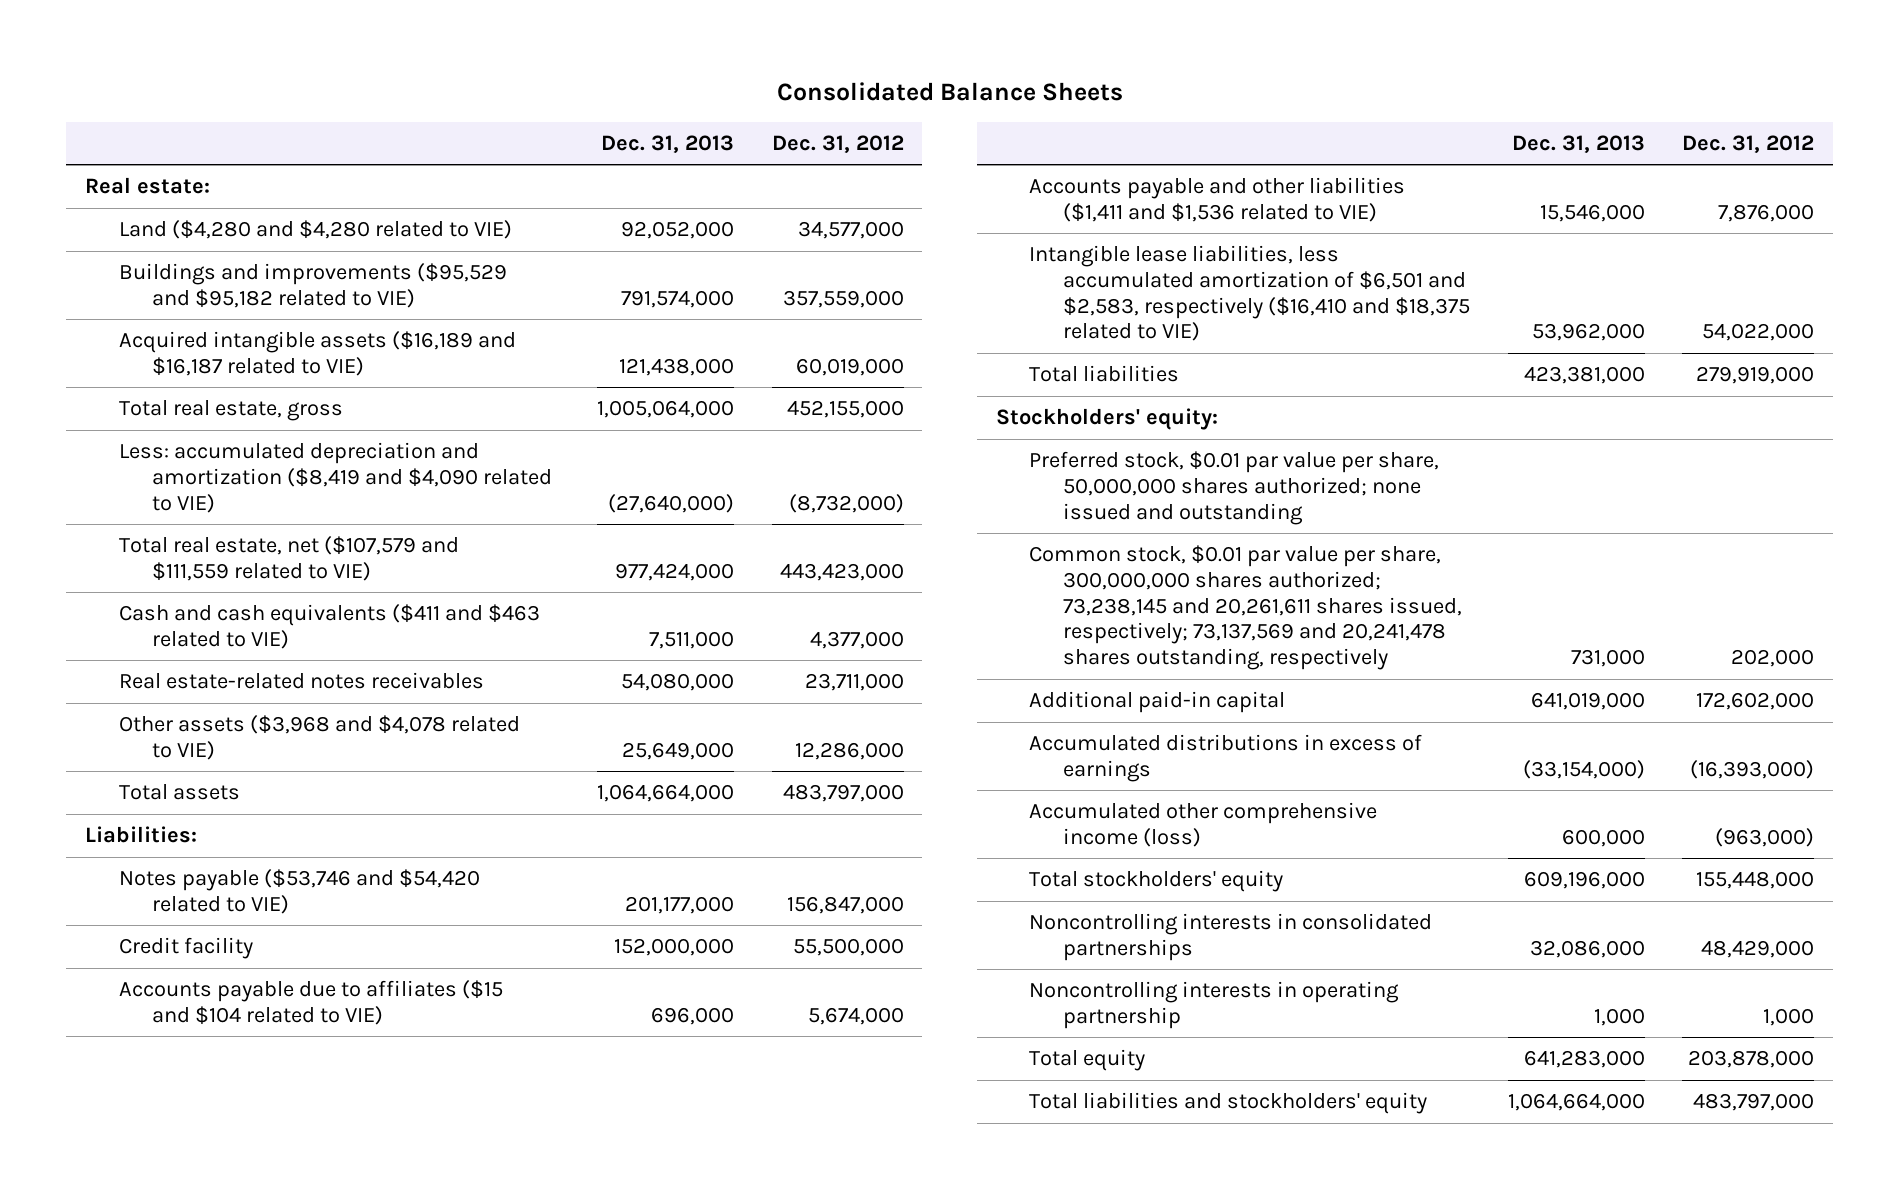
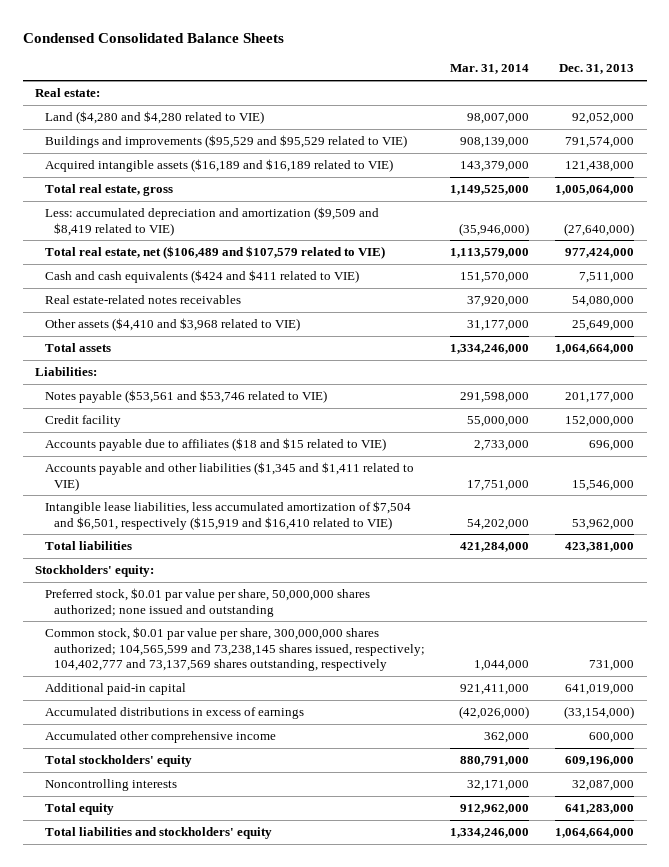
[776,81,1123,101] Consolidated Balance Sheets -> [22,33,284,44] Condensed Consolidated Balance Sheets
[771,134,904,153] Dec. 31, 2012 -> none
none -> [450,64,530,75] Mar. 31, 2014
[118,263,507,308] Buildings and improvements ($95,529 and $95,182 related to VIE) -> [44,135,407,149] Buildings and improvements ($95,529 and $95,529 related to VIE)
[118,331,516,376] Acquired intangible assets ($16,189 and $16,187 related to VIE) -> [44,159,393,173] Acquired intangible assets ($16,189 and $16,189 related to VIE)
[118,442,553,513] Less: accumulated depreciation and amortization ($8,419 and $4,090 related to VIE) -> [44,207,379,236] Less: accumulated depreciation and amortization ($9,509 and $8,419 related to VIE)
[118,536,459,581] Total real estate, net ($107,579 and $111,559 related to VIE) -> [44,246,385,260] Total real estate, net ($106,489 and $107,579 related to VIE)
[118,604,540,649] Cash and cash equivalents ($411 and $463 related to VIE) -> [44,270,359,284] Cash and cash equivalents ($424 and $411 related to VIE)
[118,715,520,760] Other assets ($3,968 and $4,078 related to VIE) -> [44,318,300,332] Other assets ($4,410 and $3,968 related to VIE)
[118,869,480,914] Notes payable ($53,746 and $54,420 related to VIE) -> [44,390,327,404] Notes payable ($53,561 and $53,746 related to VIE)
[118,980,503,1025] Accounts payable due to affiliates ($15 and $104 related to VIE) -> [44,438,386,452] Accounts payable due to affiliates ($18 and $15 related to VIE)
[1029,177,1406,222] Accounts payable and other liabilities ($1,411 and $1,536 related to VIE) -> [44,462,414,491] Accounts payable and other liabilities ($1,345 and $1,411 related to VIE)
[1029,245,1471,342] Intangible lease liabilities, less accumulated amortization of $6,501 and $2,583, respectively ($16,410 and $18,375 related to VIE) -> [44,501,411,530] Intangible lease liabilities, less accumulated amortization of $7,504 and $6,501, respectively ($15,919 and $16,410 related to VIE)
[1029,545,1463,671] Common stock, $0.01 par value per share, 300,000,000 shares authorized; 73,238,145 and 20,261,611 shares issued, respectively; 73,137,569 and 20,241,478 shares outstanding, respectively -> [44,627,425,671] Common stock, $0.01 par value per share, 300,000,000 shares authorized; 104,565,599 and 73,238,145 shares issued, respectively; 104,402,777 and 73,137,569 shares outstanding, respectively
[1029,802,1378,847] Accumulated other comprehensive income (loss) -> [44,731,276,744] Accumulated other comprehensive income
[1029,913,1433,961] Noncontrolling interests in consolidated partnerships -> none
[1029,981,1400,1029] Noncontrolling interests in operating partnership -> none
none -> [44,779,177,792] Noncontrolling interests

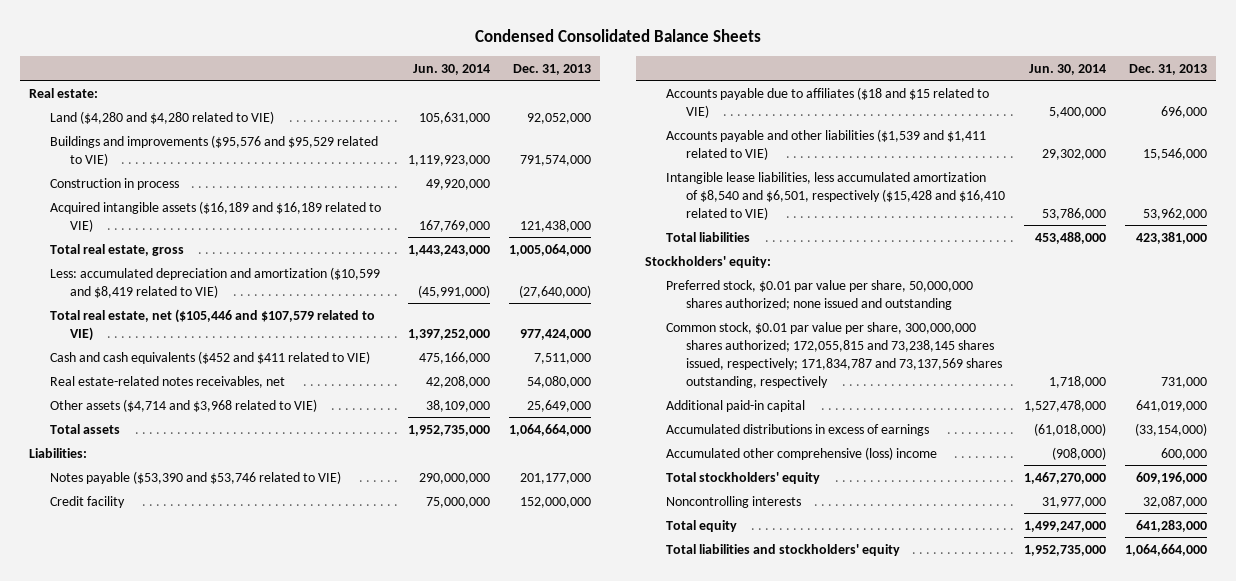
[450,64,530,75] Mar. 31, 2014 -> none
none -> [412,63,490,75] Jun. 30, 2014
[44,135,407,149] Buildings and improvements ($95,529 and $95,529 related to VIE) -> [49,134,378,166] Buildings and improvements ($95,576 and $95,529 related to VIE)
none -> [49,177,179,190] Construction in process
[44,207,379,236] Less: accumulated depreciation and amortization ($9,509 and $8,419 related to VIE) -> [49,266,380,298] Less: accumulated depreciation and amortization ($10,599 and $8,419 related to VIE)
[44,246,385,260] Total real estate, net ($106,489 and $107,579 related to VIE) -> [49,308,375,341] Total real estate, net ($105,446 and $107,579 related to VIE)
[44,270,359,284] Cash and cash equivalents ($424 and $411 related to VIE) -> [49,350,370,364] Cash and cash equivalents ($452 and $411 related to VIE)
[44,295,241,305] Real estate-related notes receivables -> [49,375,285,388] Real estate-related notes receivables, net
[44,318,300,332] Other assets ($4,410 and $3,968 related to VIE) -> [49,398,317,412] Other assets ($4,714 and $3,968 related to VIE)
[44,390,327,404] Notes payable ($53,561 and $53,746 related to VIE) -> [49,470,341,484] Notes payable ($53,390 and $53,746 related to VIE)
[44,462,414,491] Accounts payable and other liabilities ($1,345 and $1,411 related to VIE) -> [665,128,986,160] Accounts payable and other liabilities ($1,539 and $1,411 related to VIE)
[44,501,411,530] Intangible lease liabilities, less accumulated amortization of $7,504 and $6,501, respectively ($15,919 and $16,410 related to VIE) -> [665,171,1005,220] Intangible lease liabilities, less accumulated amortization of $8,540 and $6,501, respectively ($15,428 and $16,410 related to VIE)
[44,627,425,671] Common stock, $0.01 par value per share, 300,000,000 shares authorized; 104,565,599 and 73,238,145 shares issued, respectively; 104,402,777 and 73,137,569 shares outstanding, respectively -> [665,321,1002,388] Common stock, $0.01 par value per share, 300,000,000 shares authorized; 172,055,815 and 73,238,145 shares issued, respectively; 171,834,787 and 73,137,569 shares outstanding, respectively
[44,731,276,744] Accumulated other comprehensive income -> [665,446,937,460] Accumulated other comprehensive (loss) income

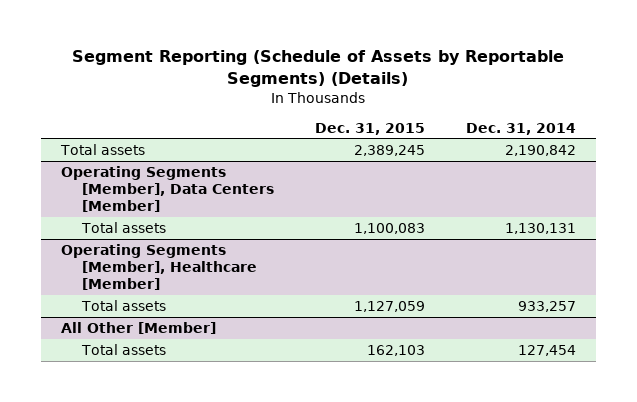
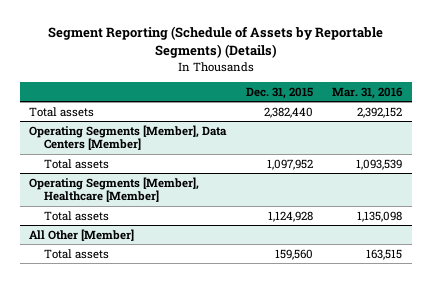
[465,122,576,135] Dec. 31, 2014 -> none
none -> [331,86,403,99] Mar. 31, 2016
[354,144,426,156] 2,389,245 -> [263,106,313,118] 2,382,440
[354,222,426,234] 1,100,083 -> [266,158,313,170] 1,097,952
[354,300,426,312] 1,127,059 -> [267,210,313,222] 1,124,928
[367,344,426,356] 162,103 -> [274,248,313,260] 159,560

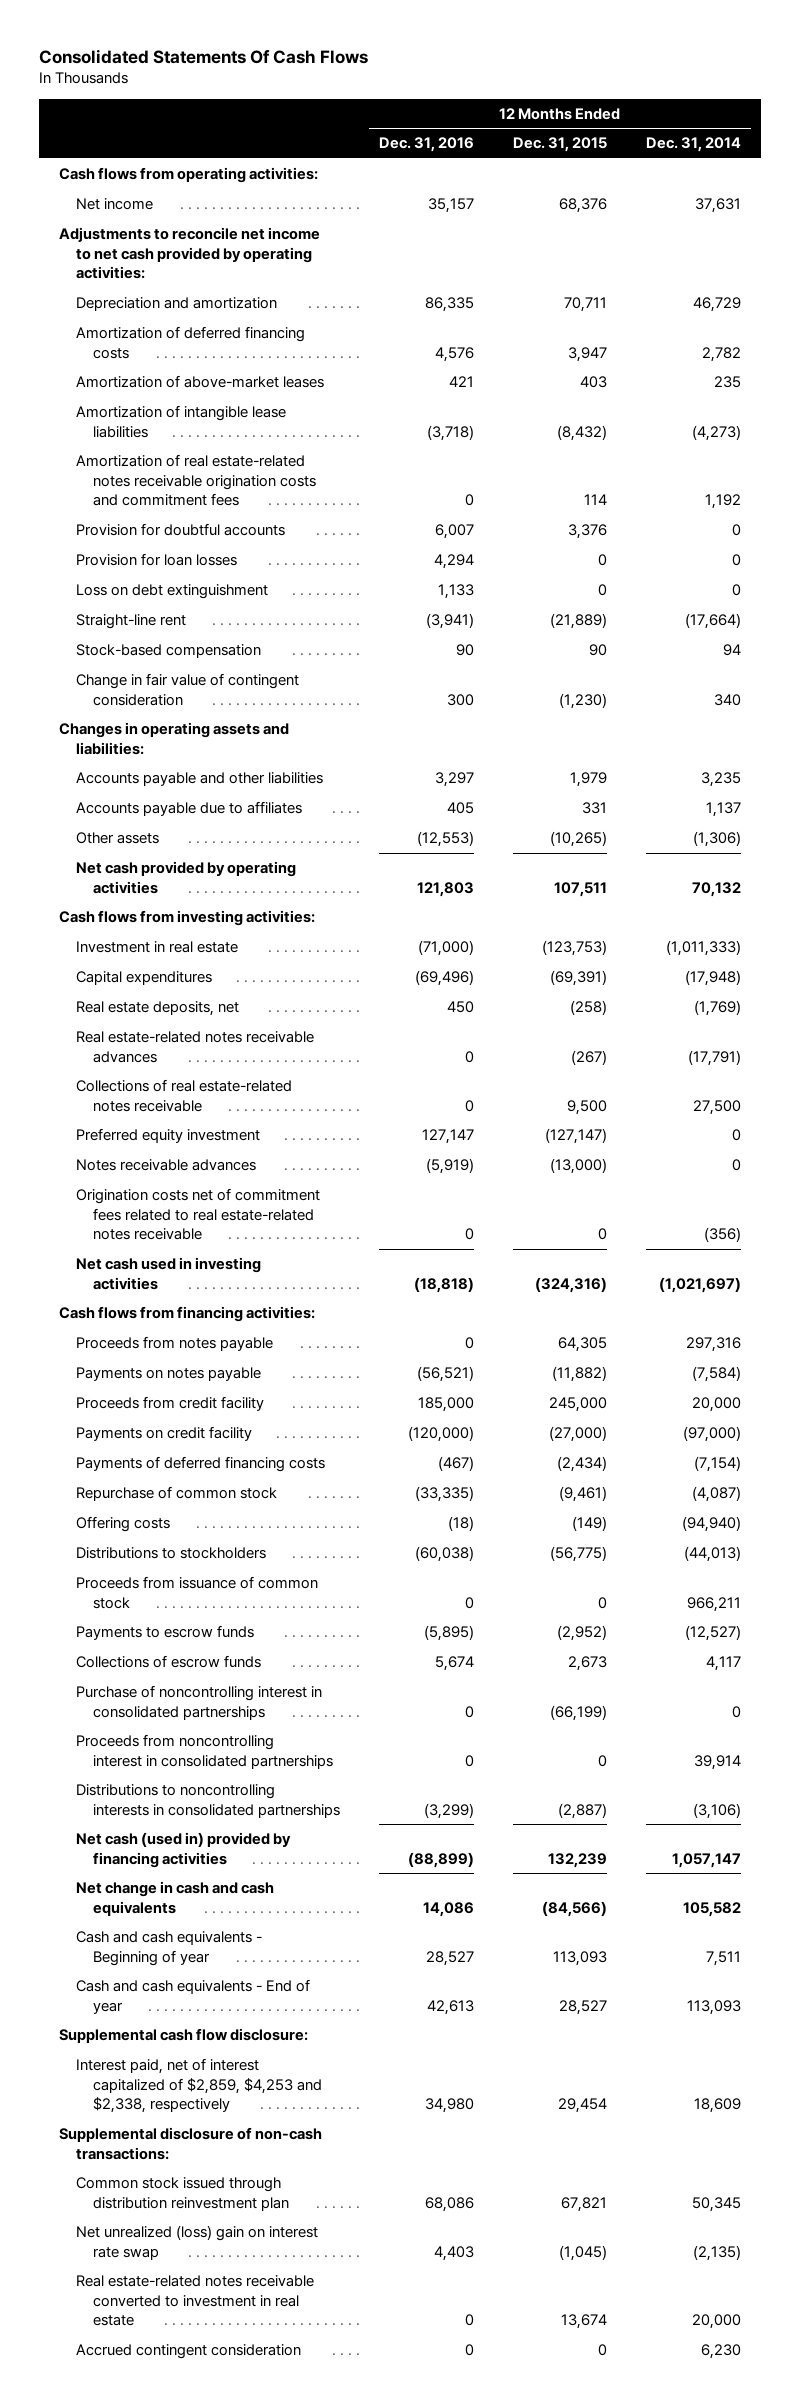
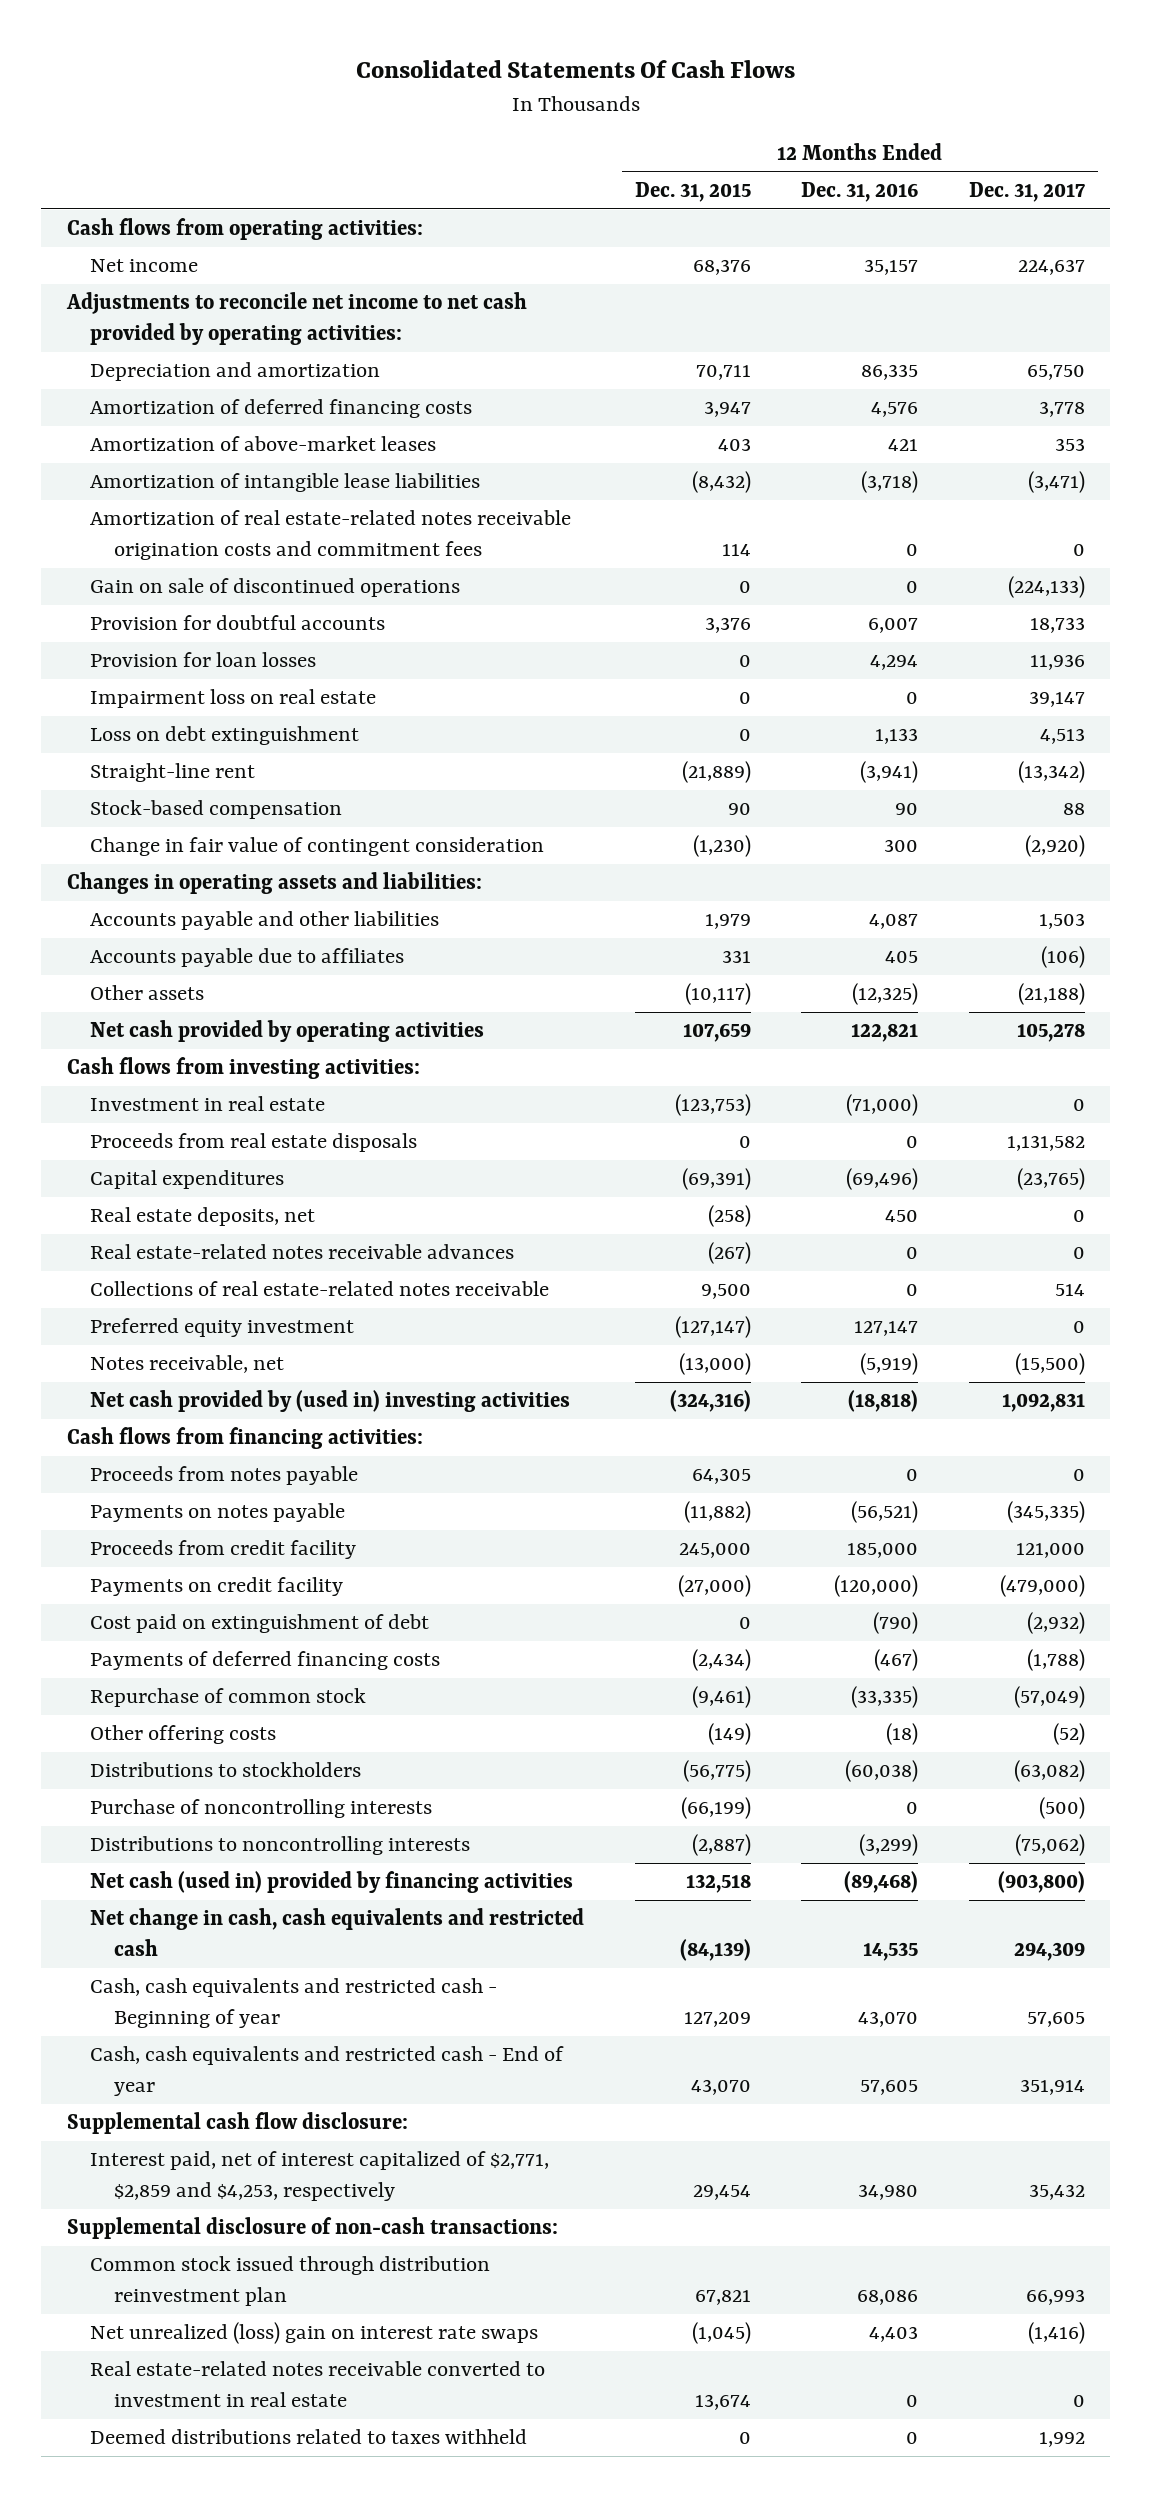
[646,137,742,153] Dec. 31, 2014 -> none
none -> [969,181,1086,202] Dec. 31, 2017
none -> [90,578,461,598] Gain on sale of discontinued operations
none -> [90,689,377,709] Impairment loss on real estate
[435,772,475,788] 3,297 -> [869,914,919,930] 4,087
[417,831,475,848] (12,553) -> [852,983,919,1006] (12,325)
[550,831,608,848] (10,265) -> [684,983,751,1006] (10,117)
[417,881,475,897] 121,803 -> [851,1023,919,1043] 122,821
[554,881,608,897] 107,511 -> [682,1023,751,1043] 107,659
none -> [90,1133,418,1153] Proceeds from real estate disposals
[75,1188,320,1241] Origination costs net of commitment fees related to real estate-related notes receivable -> none
[75,1159,256,1172] Notes receivable advances -> [90,1355,285,1374] Notes receivable, net
[75,1257,261,1290] Net cash used in investing activities -> [90,1390,571,1413] Net cash provided by (used in) investing activities
none -> [90,1614,430,1634] Cost paid on extinguishment of debt
[75,1516,170,1533] Offering costs -> [90,1725,277,1745] Other offering costs
[75,1576,318,1609] Proceeds from issuance of common stock -> none
[75,1625,254,1641] Payments to escrow funds -> none
[75,1655,261,1669] Collections of escrow funds -> none
[75,1734,334,1769] Proceeds from noncontrolling interest in consolidated partnerships -> none
[75,1685,322,1720] Purchase of noncontrolling interest in consolidated partnerships -> [90,1799,433,1819] Purchase of noncontrolling interests
[75,1784,341,1818] Distributions to noncontrolling interests in consolidated partnerships -> [90,1836,471,1856] Distributions to noncontrolling interests
[408,1851,475,1868] (88,899) -> [844,1871,919,1894] (89,468)
[548,1852,608,1868] 132,239 -> [685,1874,751,1894] 132,518
[75,1881,274,1916] Net change in cash and cash equivalents -> [90,1908,585,1956] Net change in cash, cash equivalents and restricted cash
[423,1901,475,1917] 14,086 -> [863,1941,919,1961] 14,535
[542,1900,608,1917] (84,566) -> [679,1938,751,1961] (84,139)
[75,1931,262,1966] Cash and cash equivalents - Beginning of year -> [90,1978,498,2028] Cash, cash equivalents and restricted cash - Beginning of year
[426,1950,475,1966] 28,527 -> [858,2010,919,2027] 43,070
[553,1950,608,1966] 113,093 -> [683,2011,751,2027] 127,209
[75,1979,310,2014] Cash and cash equivalents - End of year -> [90,2046,565,2096] Cash, cash equivalents and restricted cash - End of year
[427,1999,475,2015] 42,613 -> [860,2079,919,2095] 57,605
[559,1999,608,2015] 28,527 -> [690,2078,751,2095] 43,070
[75,2058,323,2114] Interest paid, net of interest capitalized of $2,859, $4,253 and $2,338, respectively -> [90,2151,550,2201] Interest paid, net of interest capitalized of $2,771, $2,859 and $4,253, respectively
[75,2225,318,2260] Net unrealized (loss) gain on interest rate swap -> [90,2322,539,2345] Net unrealized (loss) gain on interest rate swaps
[75,2344,301,2360] Accrued contingent consideration -> none
none -> [90,2429,528,2445] Deemed distributions related to taxes withheld

